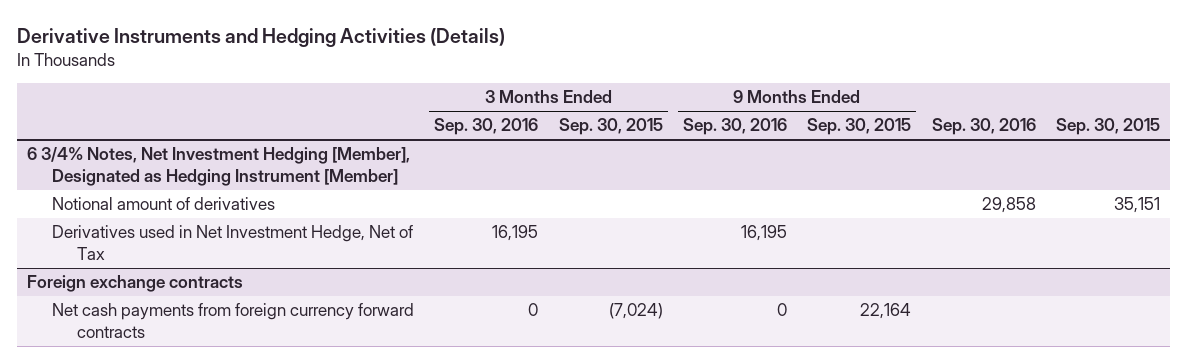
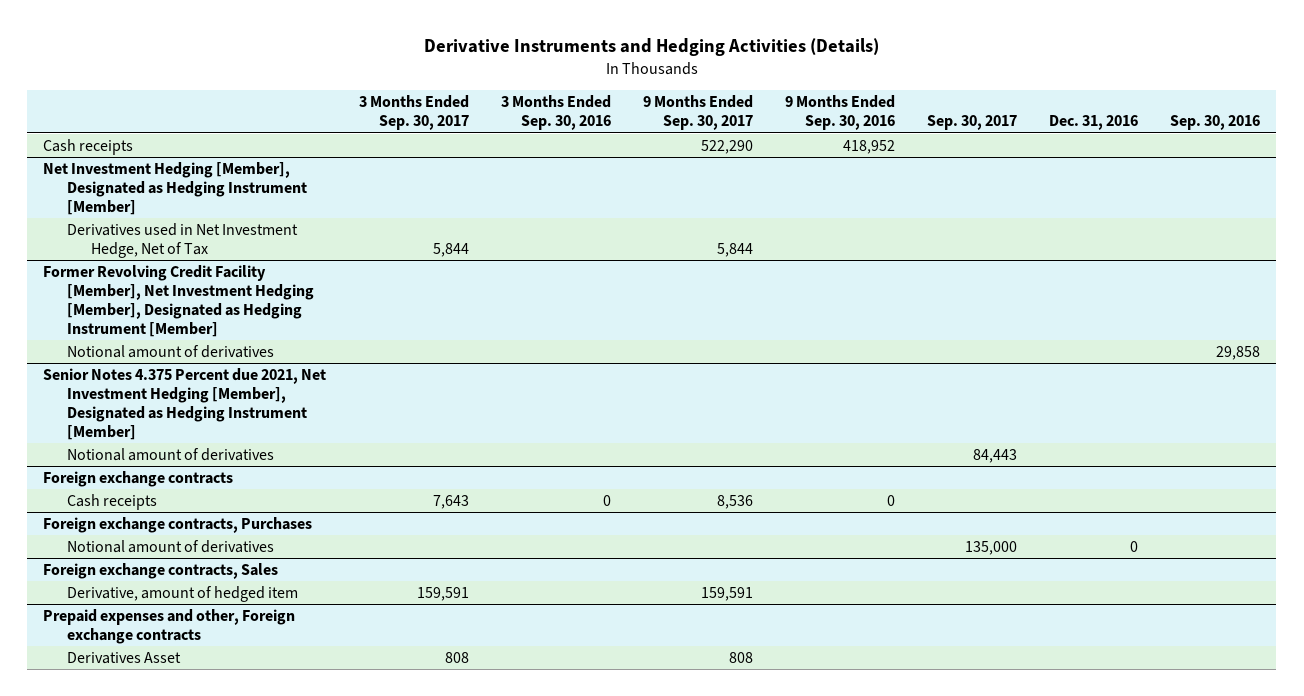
[558,118,663,136] Sep. 30, 2015 -> none
[807,118,912,136] Sep. 30, 2015 -> none
[1055,118,1160,136] Sep. 30, 2015 -> none
none -> [358,95,469,131] 3 Months Ended Sep. 30, 2017
none -> [642,95,753,131] 9 Months Ended Sep. 30, 2017
none -> [927,115,1018,131] Sep. 30, 2017
none -> [1049,115,1139,131] Dec. 31, 2016
none -> [43,138,134,155] Cash receipts
none -> [43,161,308,215] Net Investment Hedging [Member], Designated as Hedging Instrument [Member]
none -> [67,222,299,258] Derivatives used in Net Investment Hedge, Net of Tax
[27,147,411,187] 6 3/4% Notes, Net Investment Hedging [Member], Designated as Hedging Instrument [Member] -> [43,264,315,337] Former Revolving Credit Facility [Member], Net Investment Hedging [Member], Designated as Hedging Instrument [Member]
[52,225,414,261] Derivatives used in Net Investment Hedge, Net of Tax -> none
none -> [43,367,327,440] Senior Notes 4.375 Percent due 2021, Net Investment Hedging [Member], Designated as Hedging Instrument [Member]
none -> [67,447,275,461] Notional amount of derivatives
[52,303,415,339] Net cash payments from foreign currency forward contracts -> none
none -> [67,493,158,510] Cash receipts
none -> [43,516,313,533] Foreign exchange contracts, Purchases
none -> [67,539,275,553] Notional amount of derivatives
none -> [43,562,279,579] Foreign exchange contracts, Sales
none -> [67,585,299,602] Derivative, amount of hedged item
none -> [43,608,296,644] Prepaid expenses and other, Foreign exchange contracts
none -> [67,651,182,664] Derivatives Asset

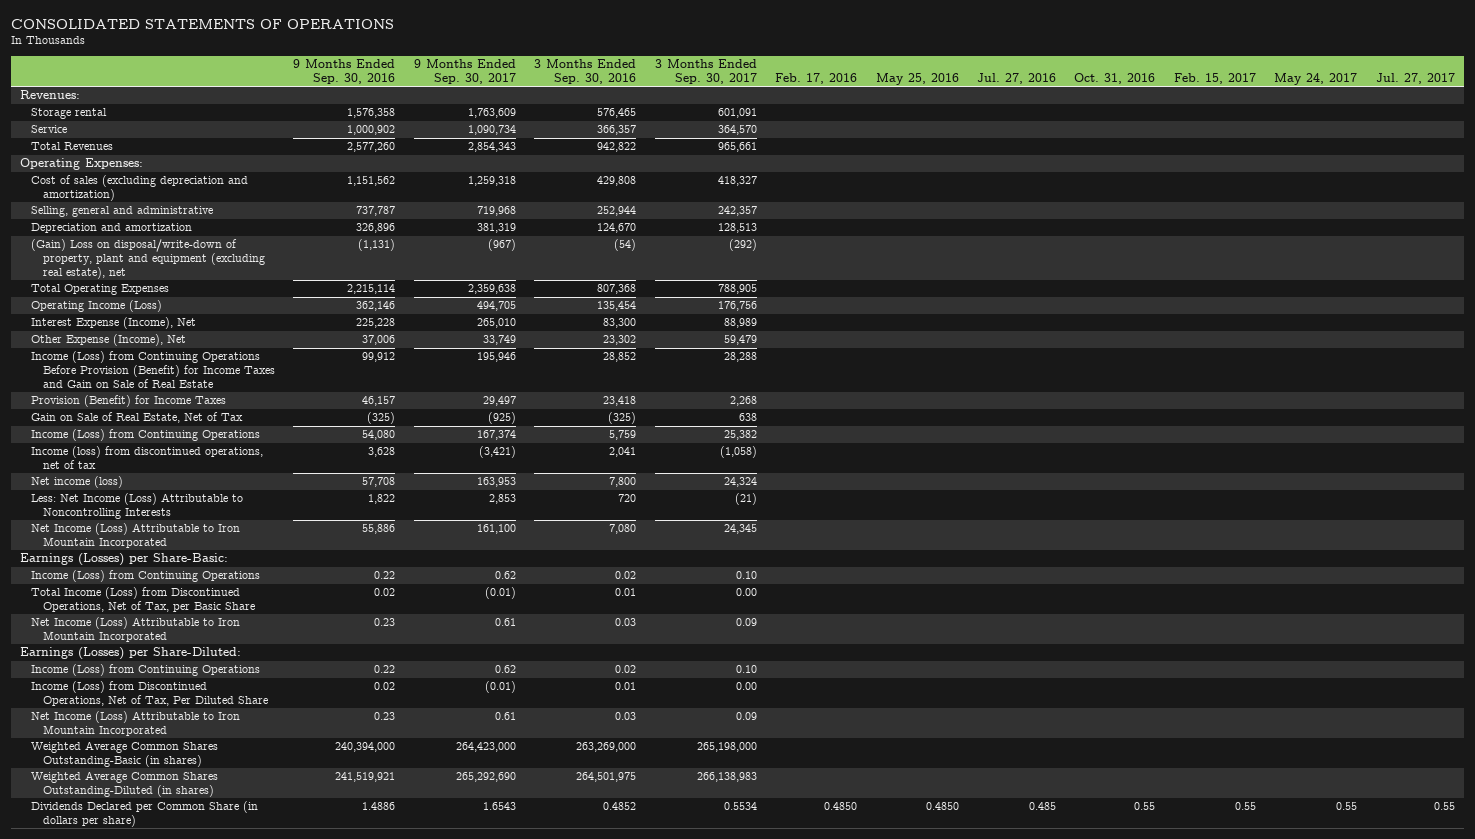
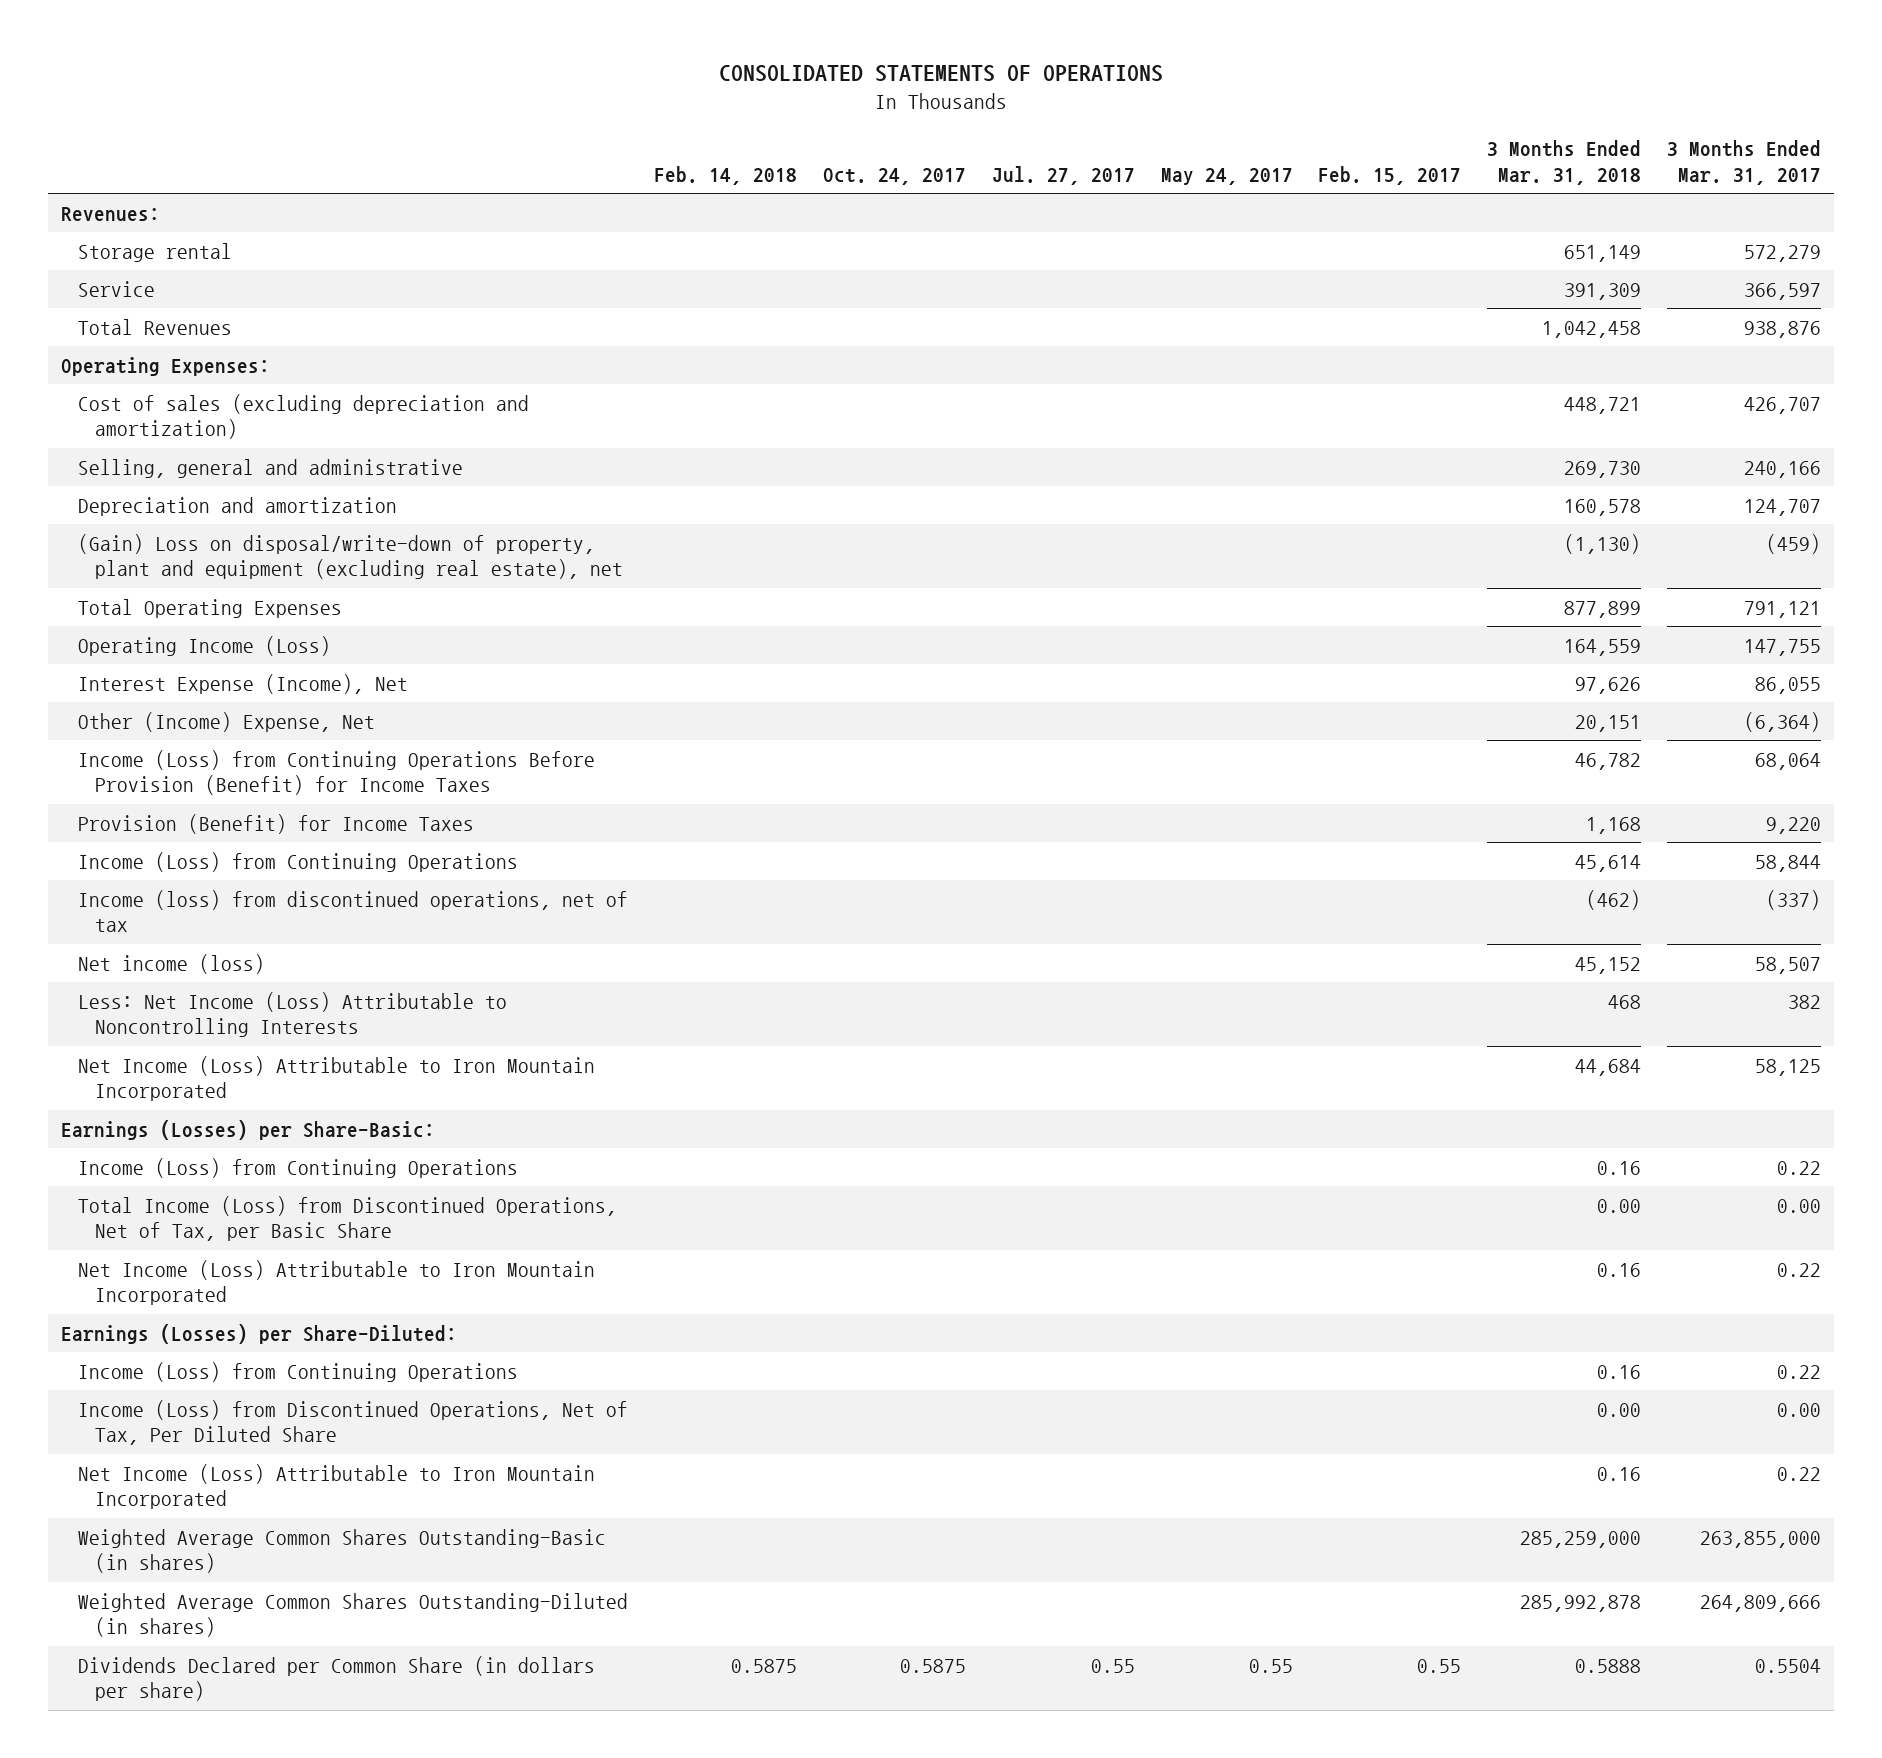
[293,59,396,84] 9 Months Ended Sep. 30, 2016 -> none
[413,59,516,84] 9 Months Ended Sep. 30, 2017 -> none
[534,59,637,84] 3 Months Ended Sep. 30, 2016 -> none
[654,59,757,84] 3 Months Ended Sep. 30, 2017 -> none
[775,72,858,84] Feb. 17, 2016 -> none
[875,72,959,85] May 25, 2016 -> none
[977,72,1057,84] Jul. 27, 2016 -> none
[1074,72,1156,84] Oct. 31, 2016 -> none
none -> [653,165,797,185] Feb. 14, 2018
none -> [822,167,966,185] Oct. 24, 2017
none -> [1487,140,1642,185] 3 Months Ended Mar. 31, 2018
none -> [1667,140,1822,185] 3 Months Ended Mar. 31, 2017
[31,334,187,347] Other Expense (Income), Net -> [77,711,375,732] Other (Income) Expense, Net
[31,351,275,388] Income (Loss) from Continuing Operations Before Provision (Benefit) for Income Taxes and Gain on Sale of Real Estate -> [77,749,595,796] Income (Loss) from Continuing Operations Before Provision (Benefit) for Income Taxes
[31,412,244,424] Gain on Sale of Real Estate, Net of Tax -> none

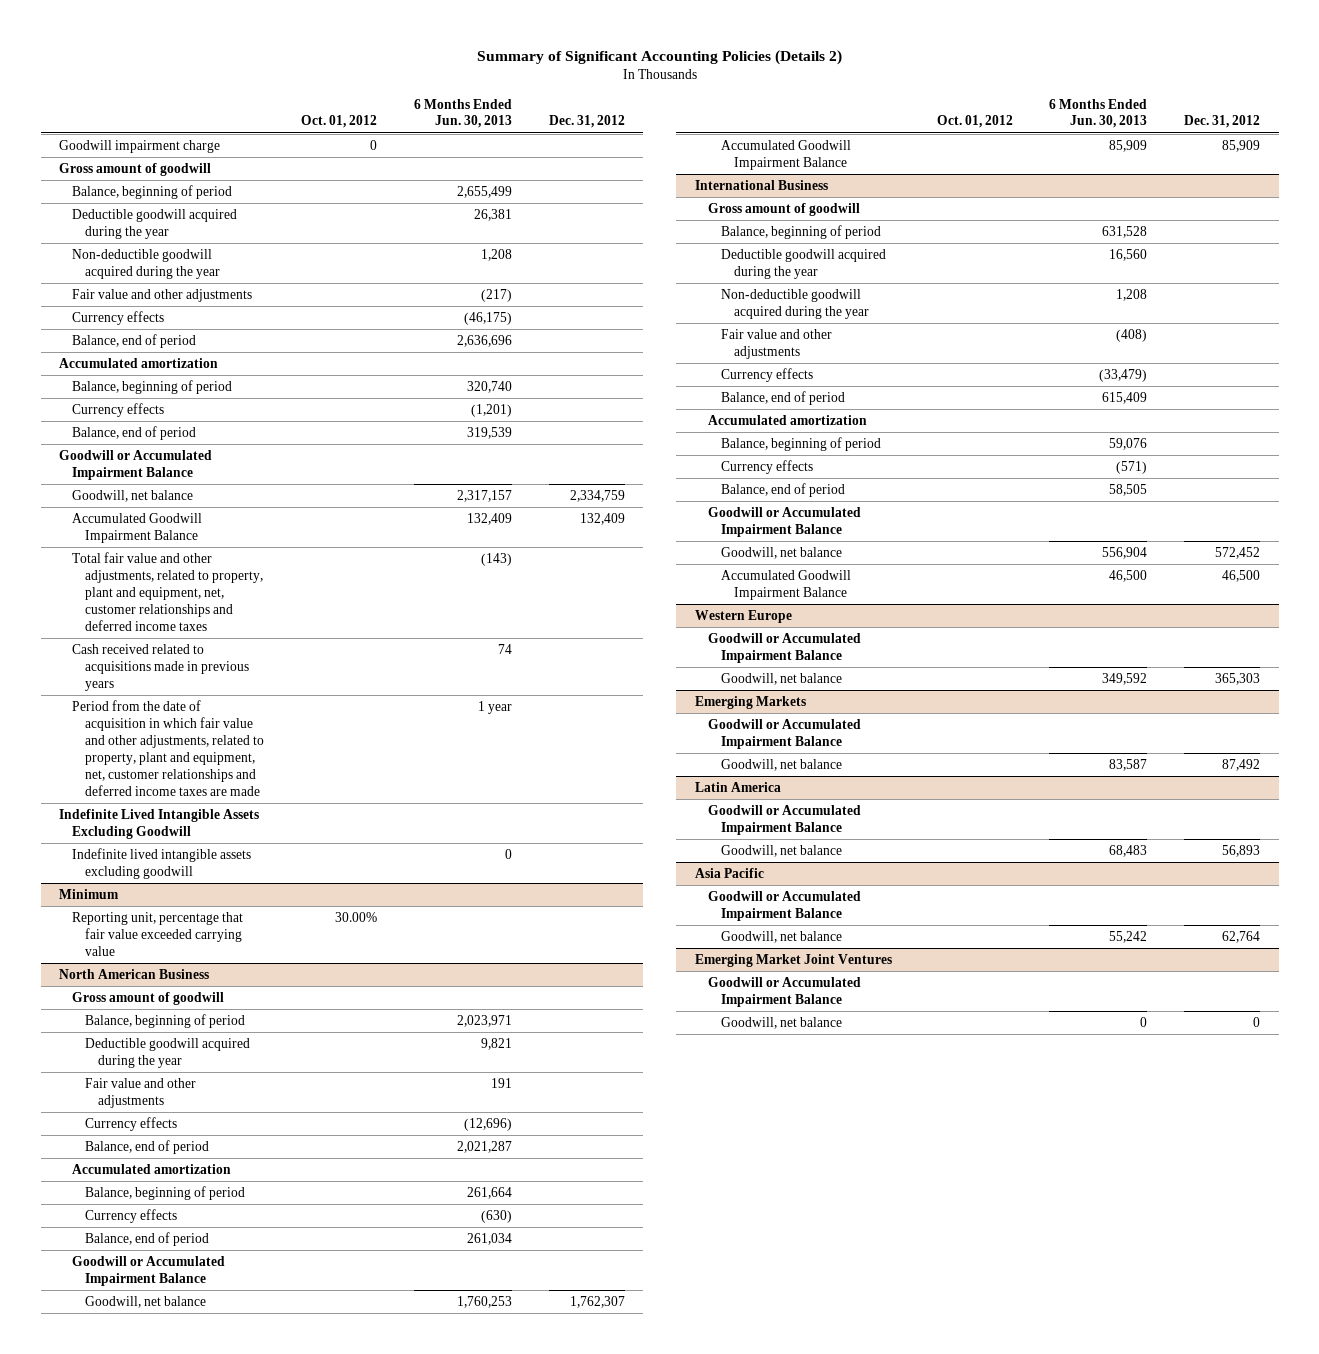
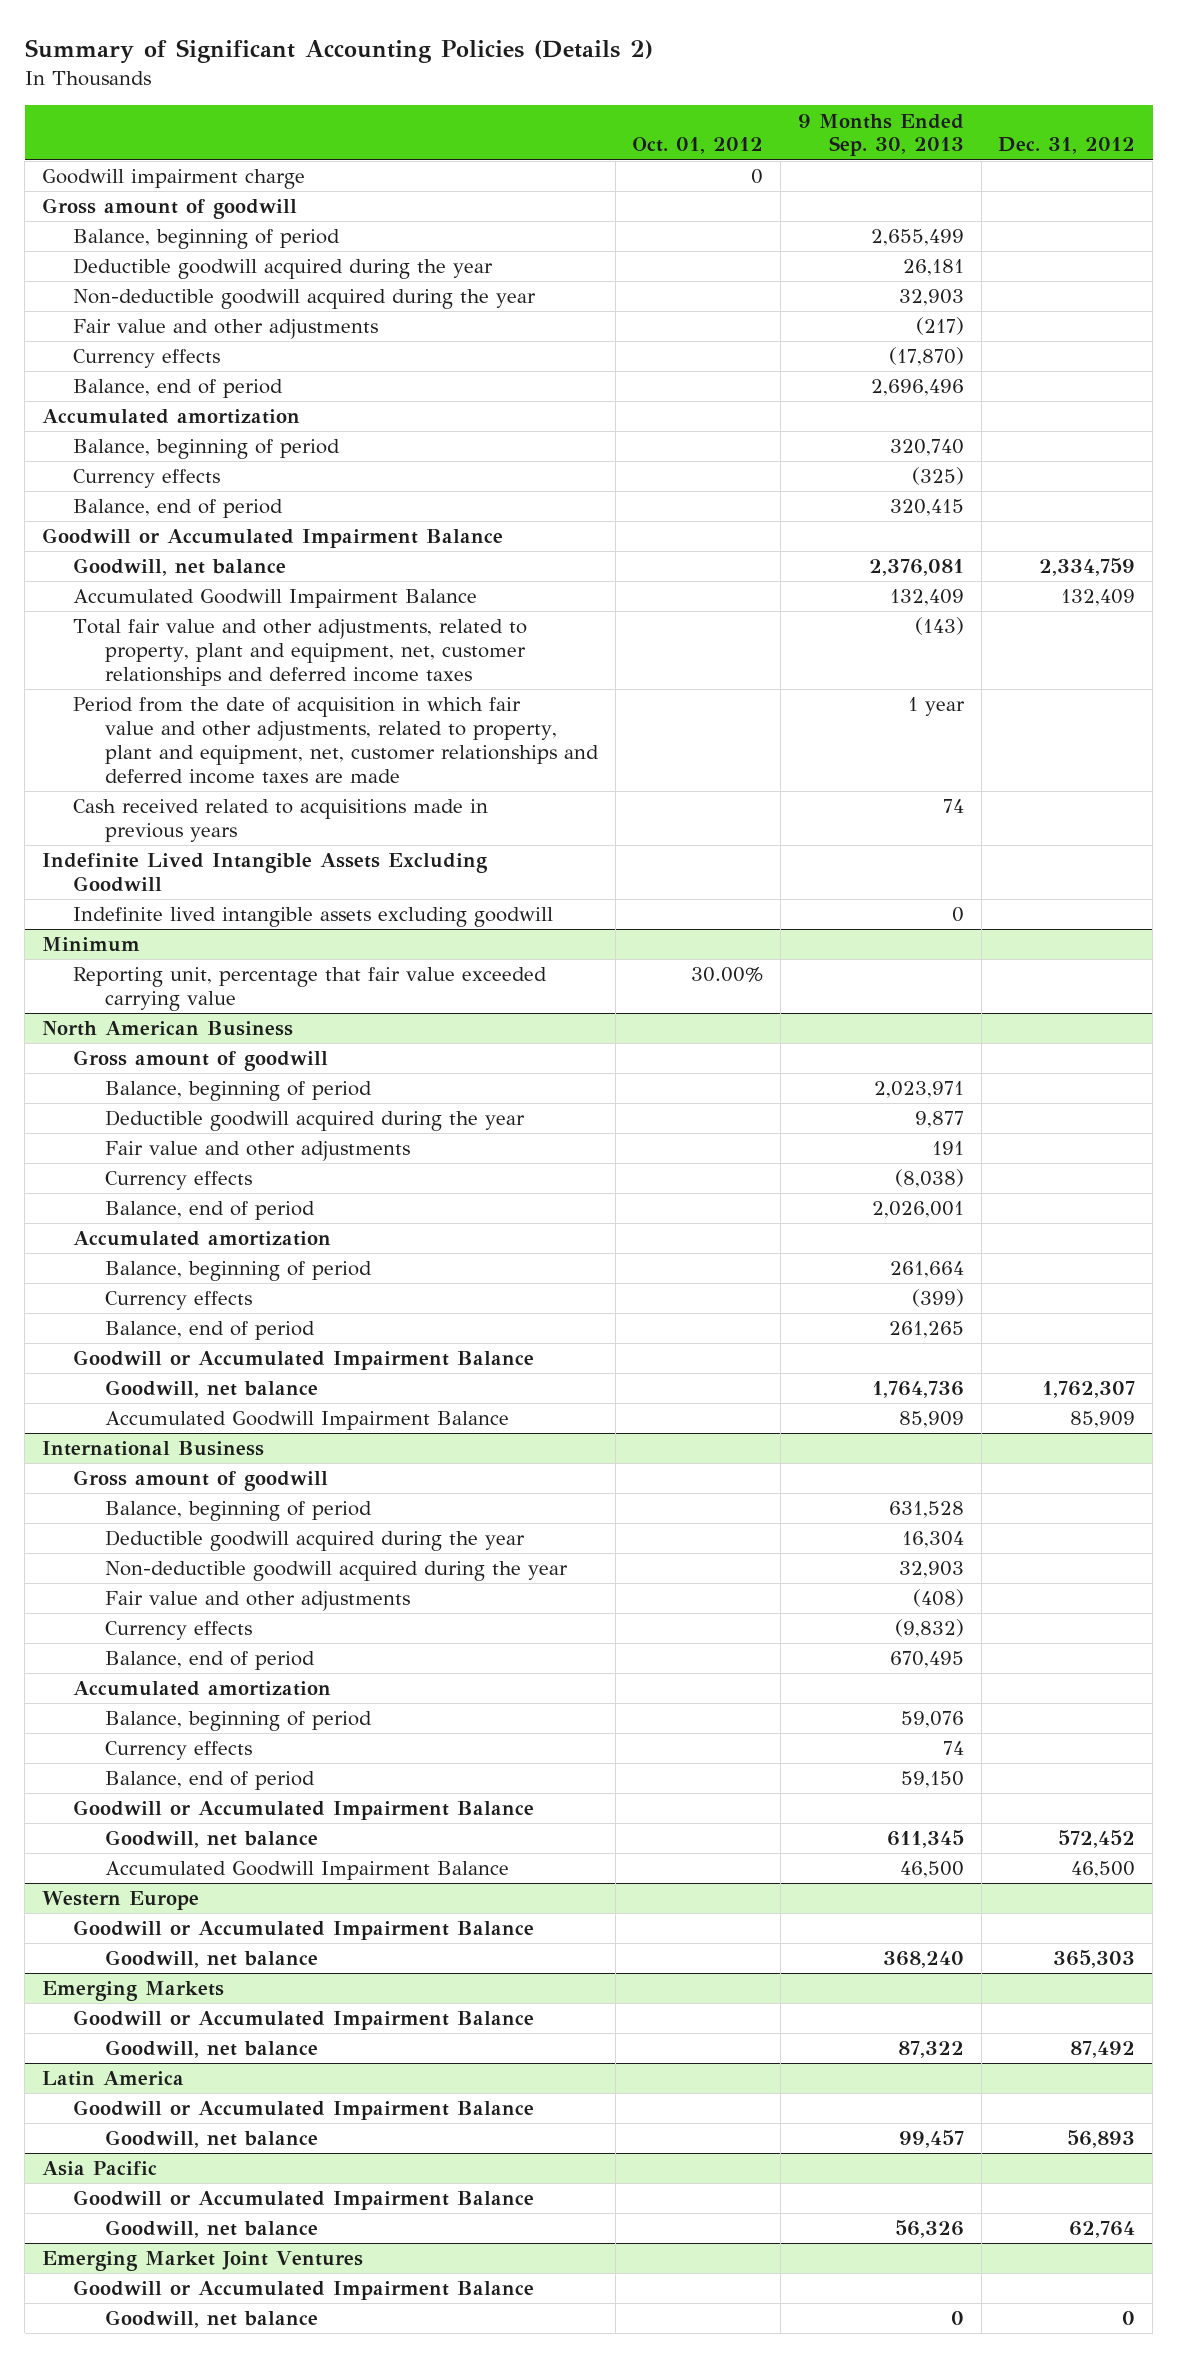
[413,98,512,129] 6 Months Ended Jun. 30, 2013 -> none
none -> [797,113,964,157] 9 Months Ended Sep. 30, 2013
[72,644,250,691] Cash received related to acquisitions made in previous years -> [73,799,489,843] Cash received related to acquisitions made in previous years

